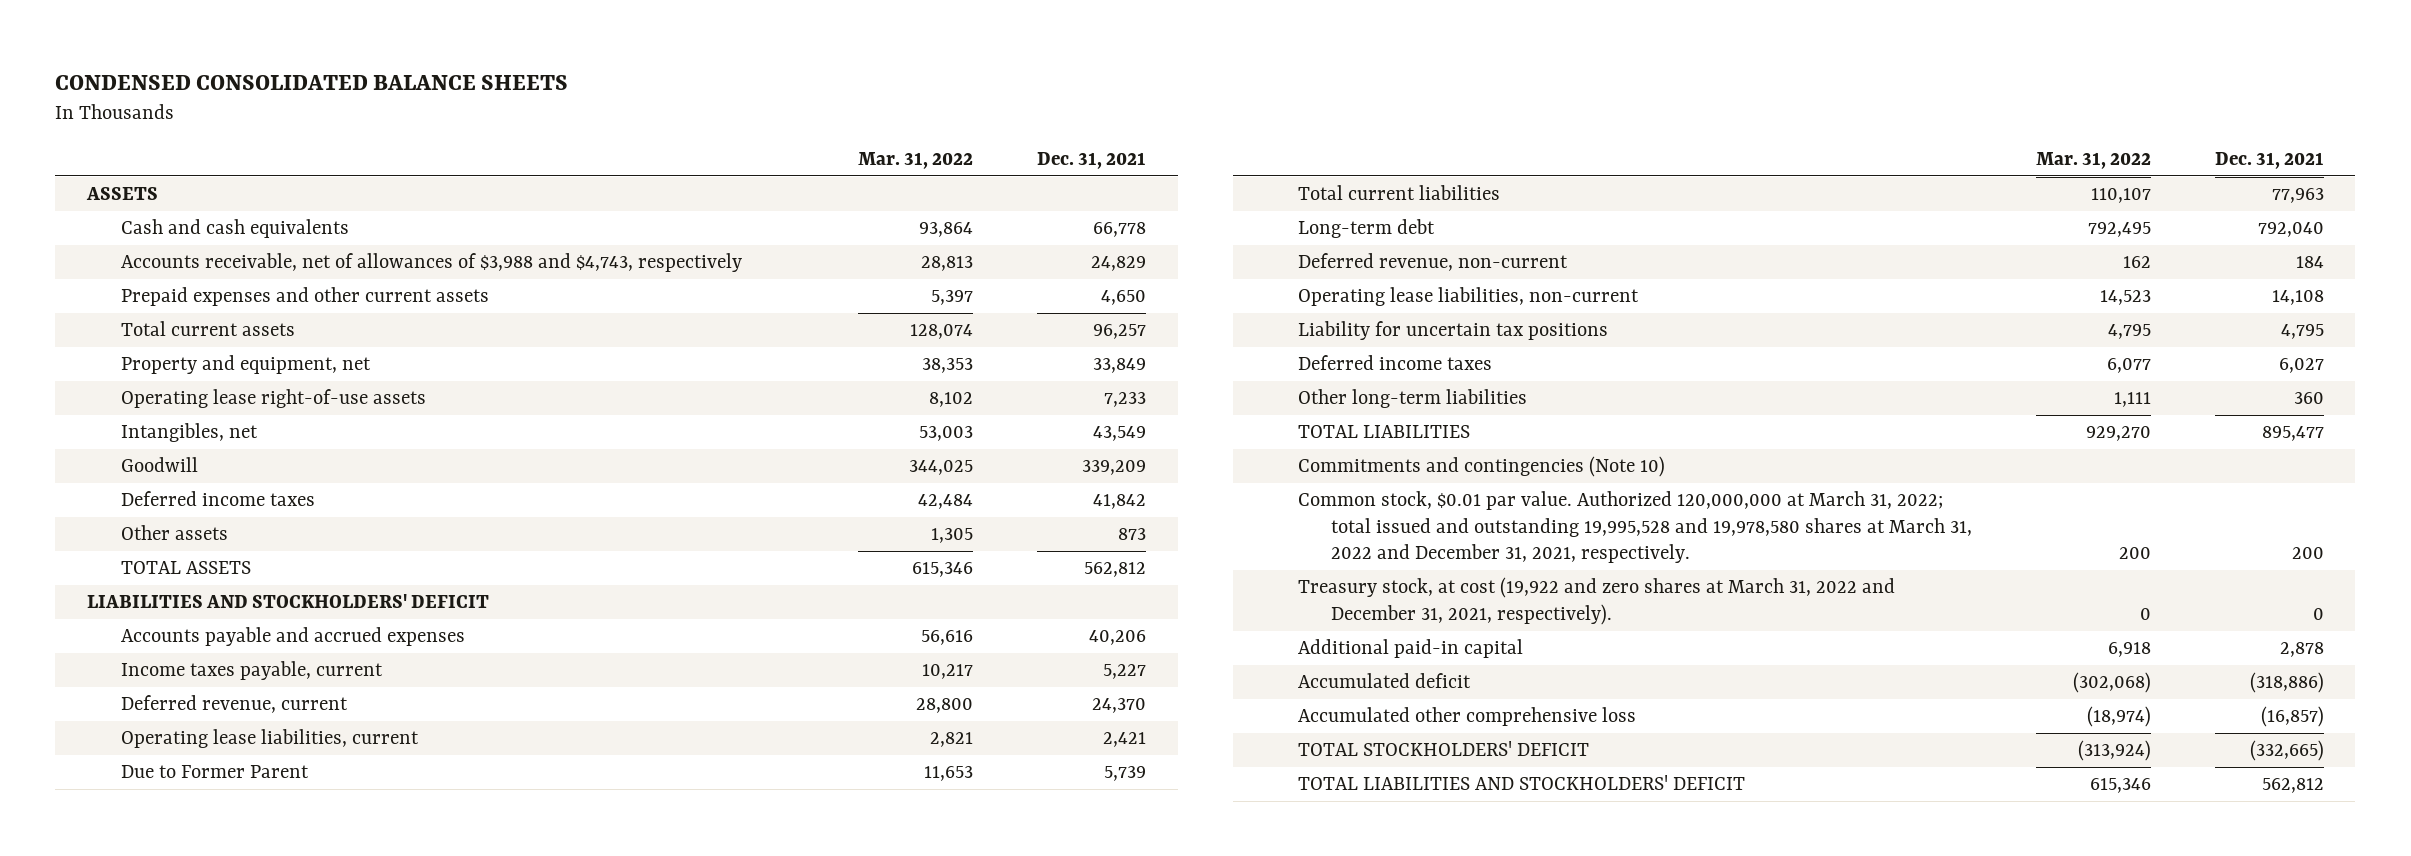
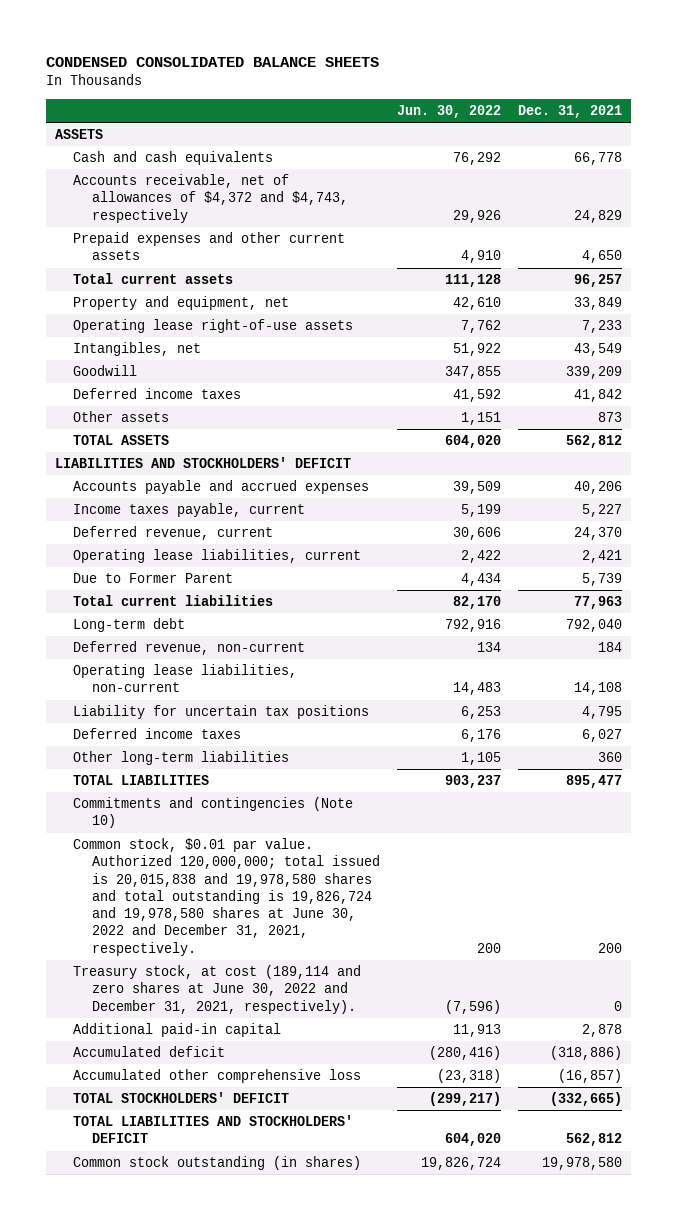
[858,151,974,169] Mar. 31, 2022 -> none
none -> [397,104,502,118] Jun. 30, 2022
[120,253,742,273] Accounts receivable, net of allowances of $3,988 and $4,743, respectively -> [73,174,349,223] Accounts receivable, net of allowances of $4,372 and $4,743, respectively
[1298,491,1973,564] Common stock, $0.01 par value. Authorized 120,000,000 at March 31, 2022; total issued and outstanding 19,995,528 and 19,978,580 shares at March 31, 2022 and December 31, 2021, respectively. -> [73,838,381,956] Common stock, $0.01 par value. Authorized 120,000,000; total issued is 20,015,838 and 19,978,580 shares and total outstanding is 19,826,724 and 19,978,580 shares at June 30, 2022 and December 31, 2021, respectively.
[1298,577,1896,625] Treasury stock, at cost (19,922 and zero shares at March 31, 2022 and December 31, 2021, respectively). -> [73,965,362,1014] Treasury stock, at cost (189,114 and zero shares at June 30, 2022 and December 31, 2021, respectively).
none -> [73,1156,362,1171] Common stock outstanding (in shares)

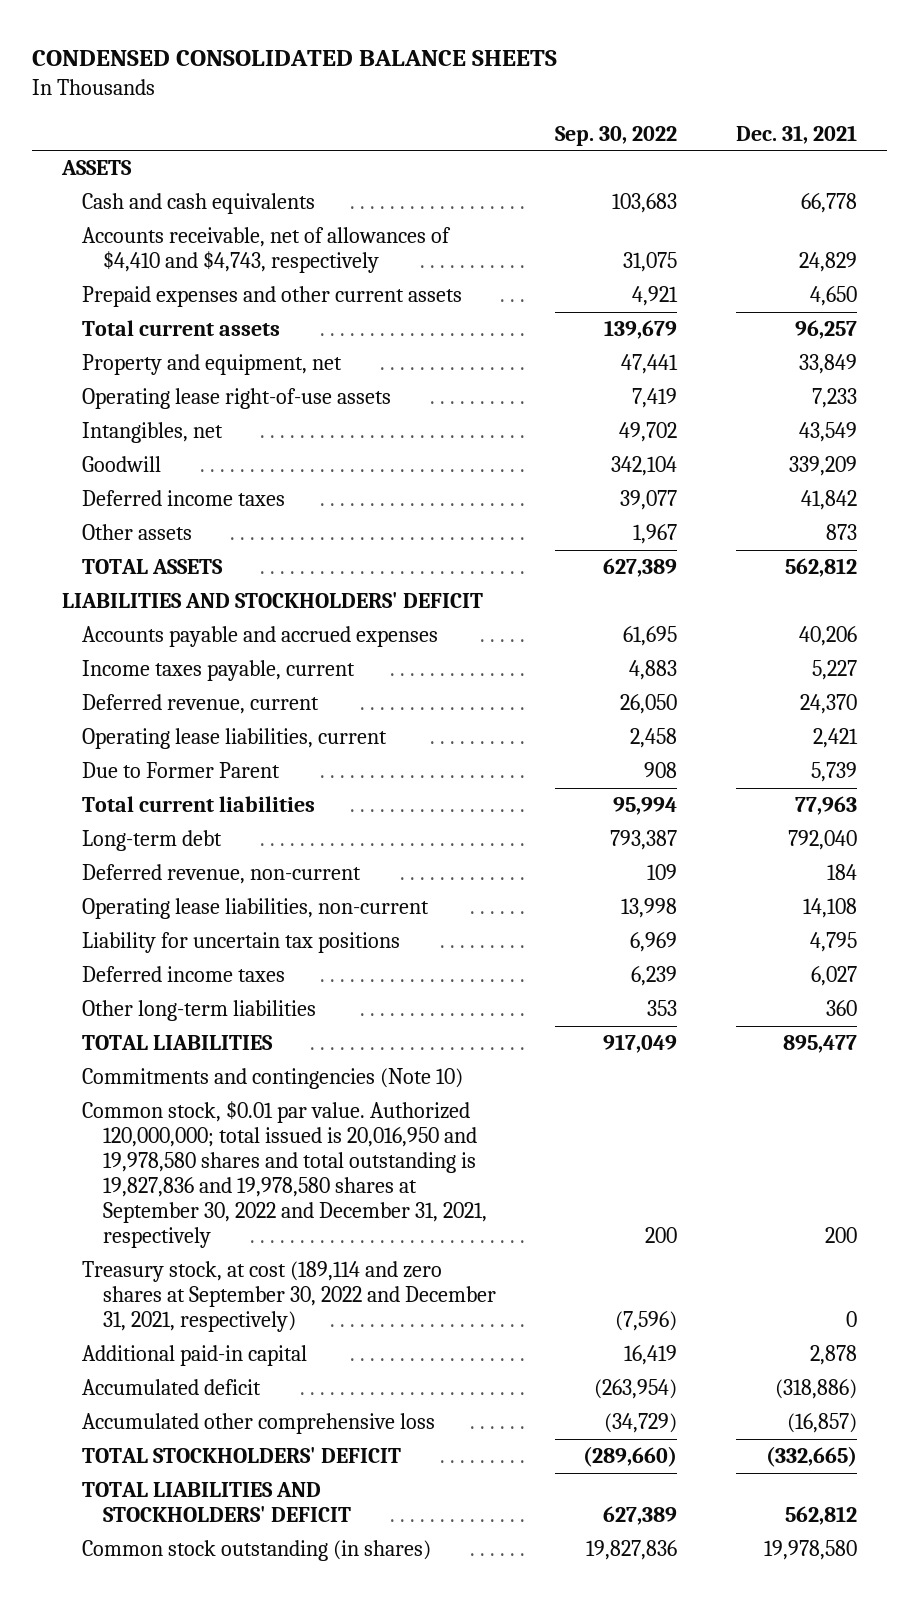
[397,104,502,118] Jun. 30, 2022 -> none
none -> [554,125,677,146] Sep. 30, 2022
[73,174,349,223] Accounts receivable, net of allowances of $4,372 and $4,743, respectively -> [82,227,452,274] Accounts receivable, net of allowances of $4,410 and $4,743, respectively
[73,838,381,956] Common stock, $0.01 par value. Authorized 120,000,000; total issued is 20,015,838 and 19,978,580 shares and total outstanding is 19,826,724 and 19,978,580 shares at June 30, 2022 and December 31, 2021, respectively. -> [82,1101,487,1249] Common stock, $0.01 par value. Authorized 120,000,000; total issued is 20,016,950 and 19,978,580 shares and total outstanding is 19,827,836 and 19,978,580 shares at September 30, 2022 and December 31, 2021, respectively
[73,965,362,1014] Treasury stock, at cost (189,114 and zero shares at June 30, 2022 and December 31, 2021, respectively). -> [82,1261,496,1333] Treasury stock, at cost (189,114 and zero shares at September 30, 2022 and December 31, 2021, respectively)

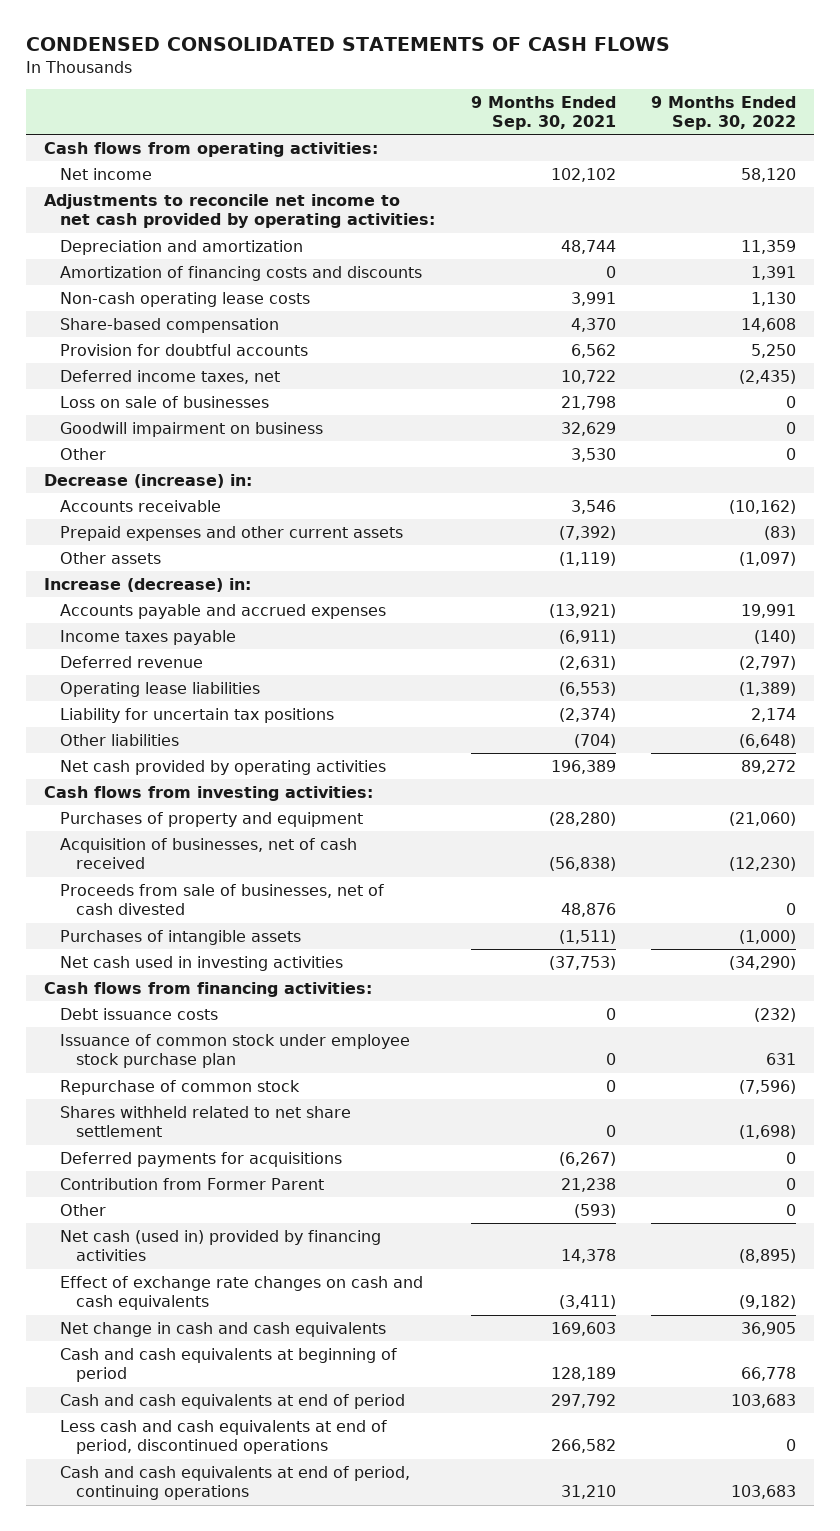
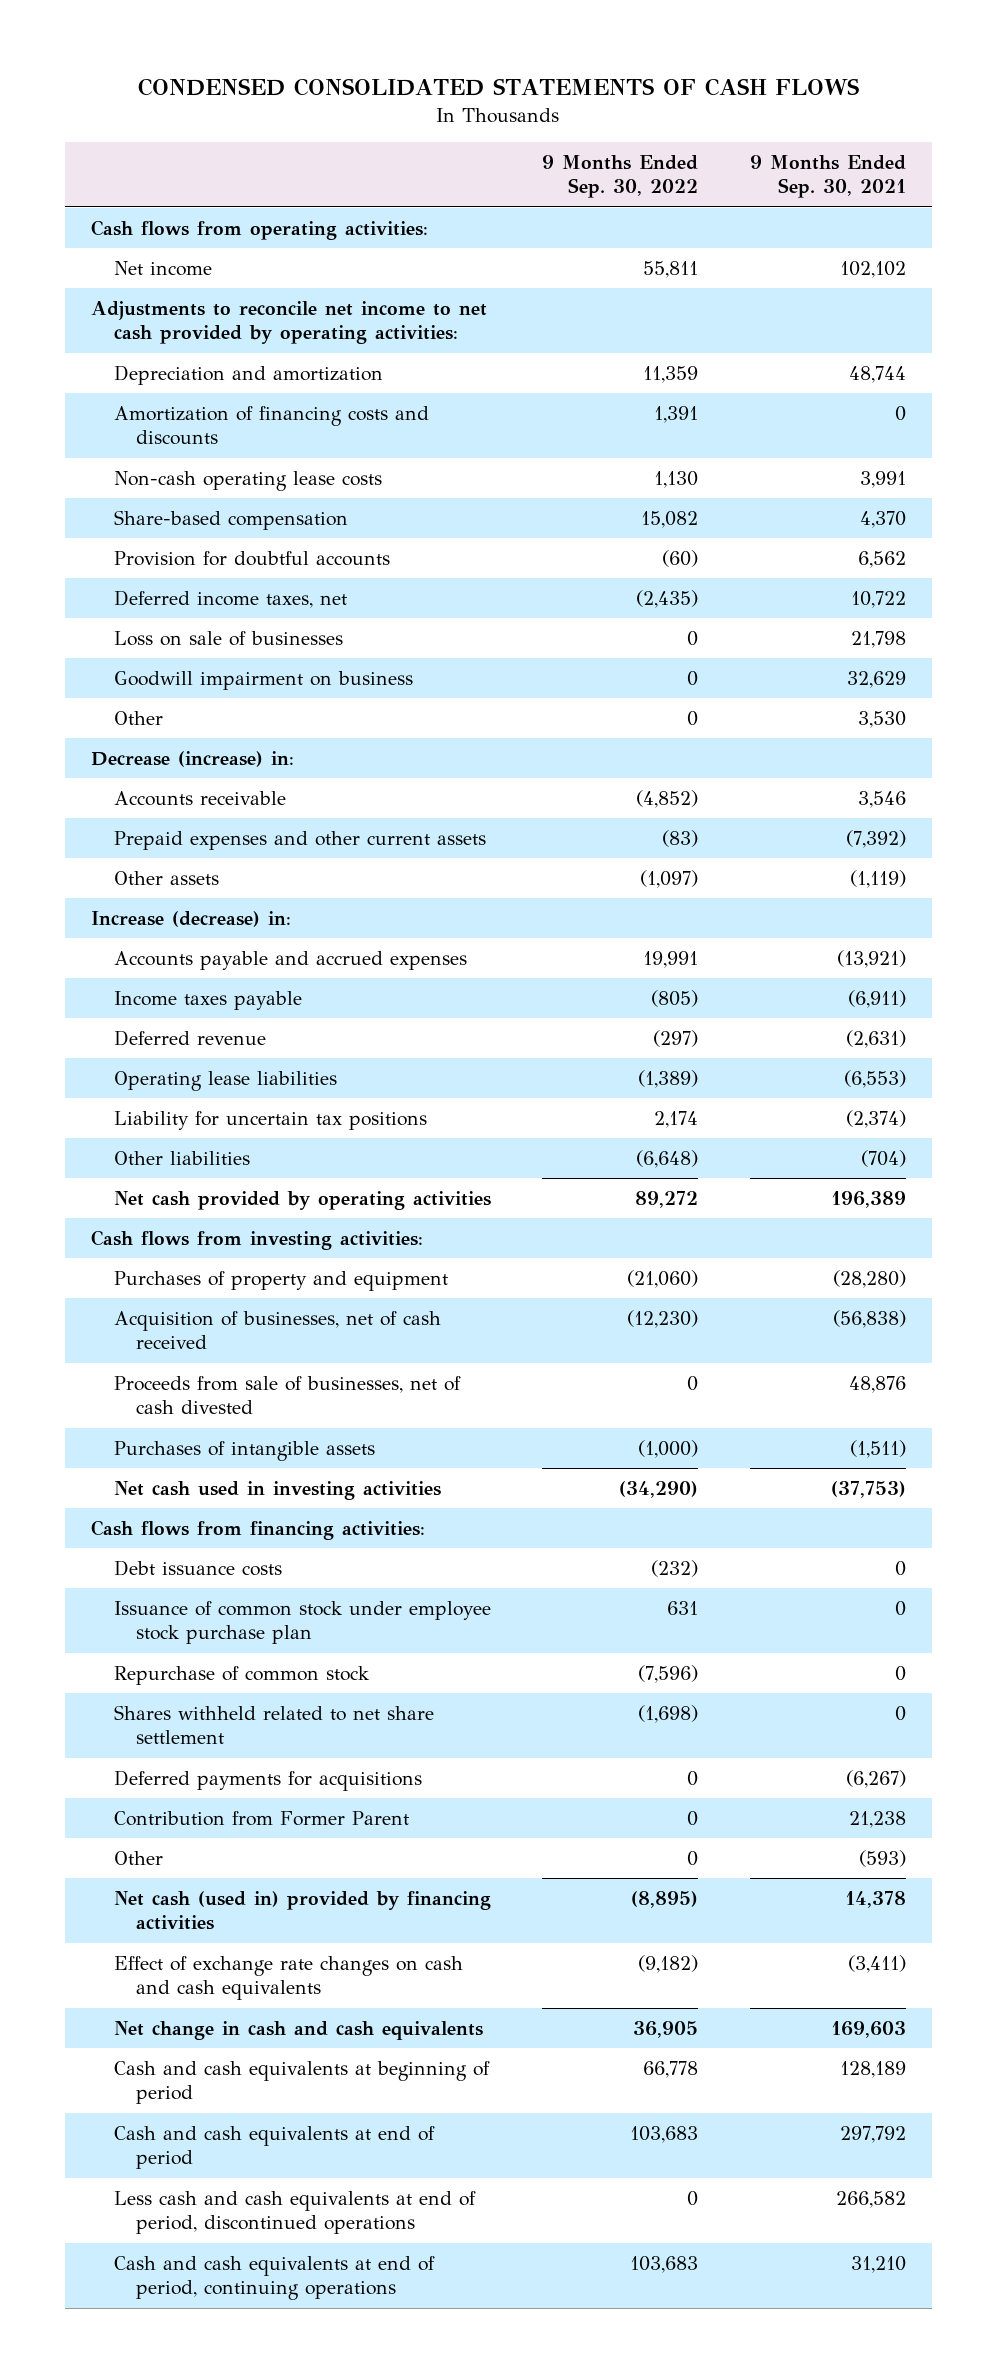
[741,167,797,182] 58,120 -> [643,260,699,278] 55,811
[741,317,797,332] 14,608 -> [641,510,699,528] 15,082
[751,343,797,358] 5,250 -> [662,549,699,567] (60)
[729,499,797,514] (10,162) -> [636,789,699,808] (4,852)
[754,629,797,644] (140) -> [651,989,699,1007] (805)
[739,655,797,670] (2,797) -> [653,1029,699,1047] (297)

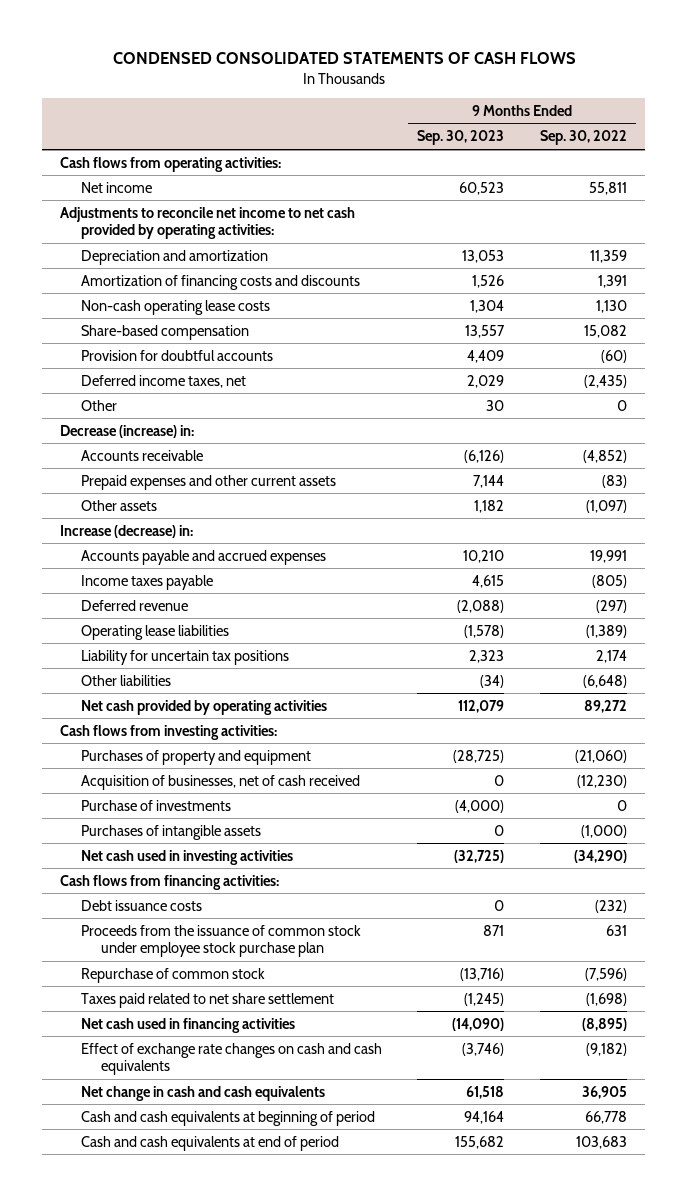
[750,154,907,199] 9 Months Ended Sep. 30, 2021 -> none
none -> [417,130,505,146] Sep. 30, 2023
[113,630,343,646] Loss on sale of businesses -> none
[113,670,413,690] Goodwill impairment on business -> none
[113,1375,461,1415] Proceeds from sale of businesses, net of cash divested -> none
none -> [80,799,231,811] Purchase of investments
[113,1600,491,1645] Issuance of common stock under employee stock purchase plan -> [80,924,361,958] Proceeds from the issuance of common stock under employee stock purchase plan
[113,1769,422,1791] Deferred payments for acquisitions -> none
[113,1810,409,1826] Contribution from Former Parent -> none
[113,1850,163,1865] Other -> none
[113,1704,434,1745] Shares withheld related to net share settlement -> [80,992,334,1008] Taxes paid related to net share settlement
[113,1890,491,1931] Net cash (used in) provided by financing activities -> [80,1017,295,1033] Net cash used in financing activities
[113,2190,476,2235] Less cash and cash equivalents at end of period, discontinued operations -> none
[113,2255,435,2301] Cash and cash equivalents at end of period, continuing operations -> none

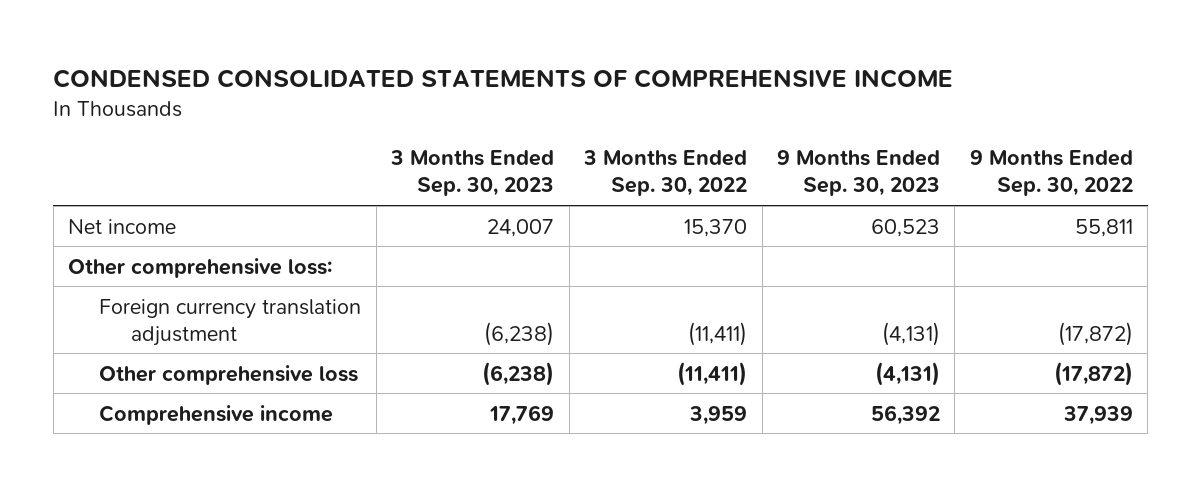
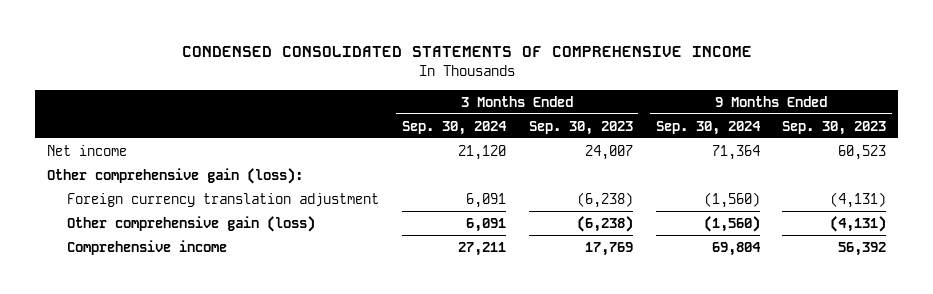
[583,150,748,197] 3 Months Ended Sep. 30, 2022 -> none
[969,150,1133,197] 9 Months Ended Sep. 30, 2022 -> none
none -> [402,120,508,135] Sep. 30, 2024
none -> [655,120,761,135] Sep. 30, 2024
[68,257,333,278] Other comprehensive loss: -> [46,167,303,184] Other comprehensive gain (loss):
[99,364,359,385] Other comprehensive loss -> [67,215,316,232] Other comprehensive gain (loss)

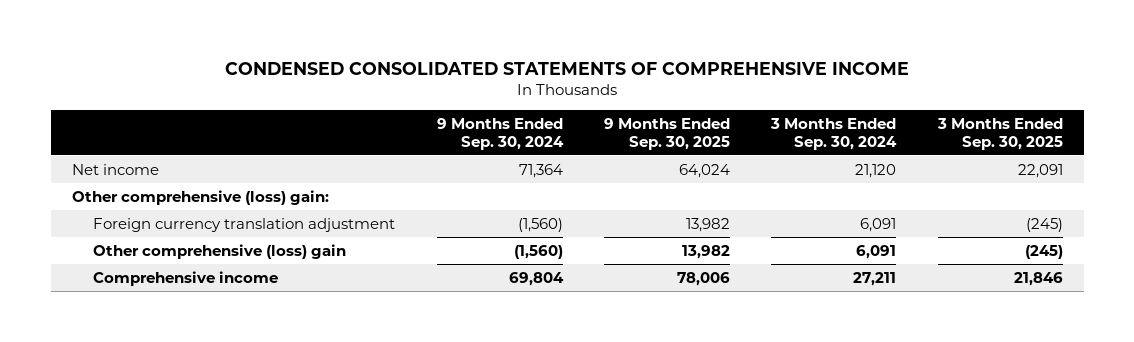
[528,120,633,135] Sep. 30, 2023 -> none
[782,120,887,135] Sep. 30, 2023 -> none
none -> [604,117,731,150] 9 Months Ended Sep. 30, 2025
none -> [936,117,1063,150] 3 Months Ended Sep. 30, 2025
[46,167,303,184] Other comprehensive gain (loss): -> [71,189,329,205] Other comprehensive (loss) gain:
[67,215,316,232] Other comprehensive gain (loss) -> [93,243,347,259] Other comprehensive (loss) gain

